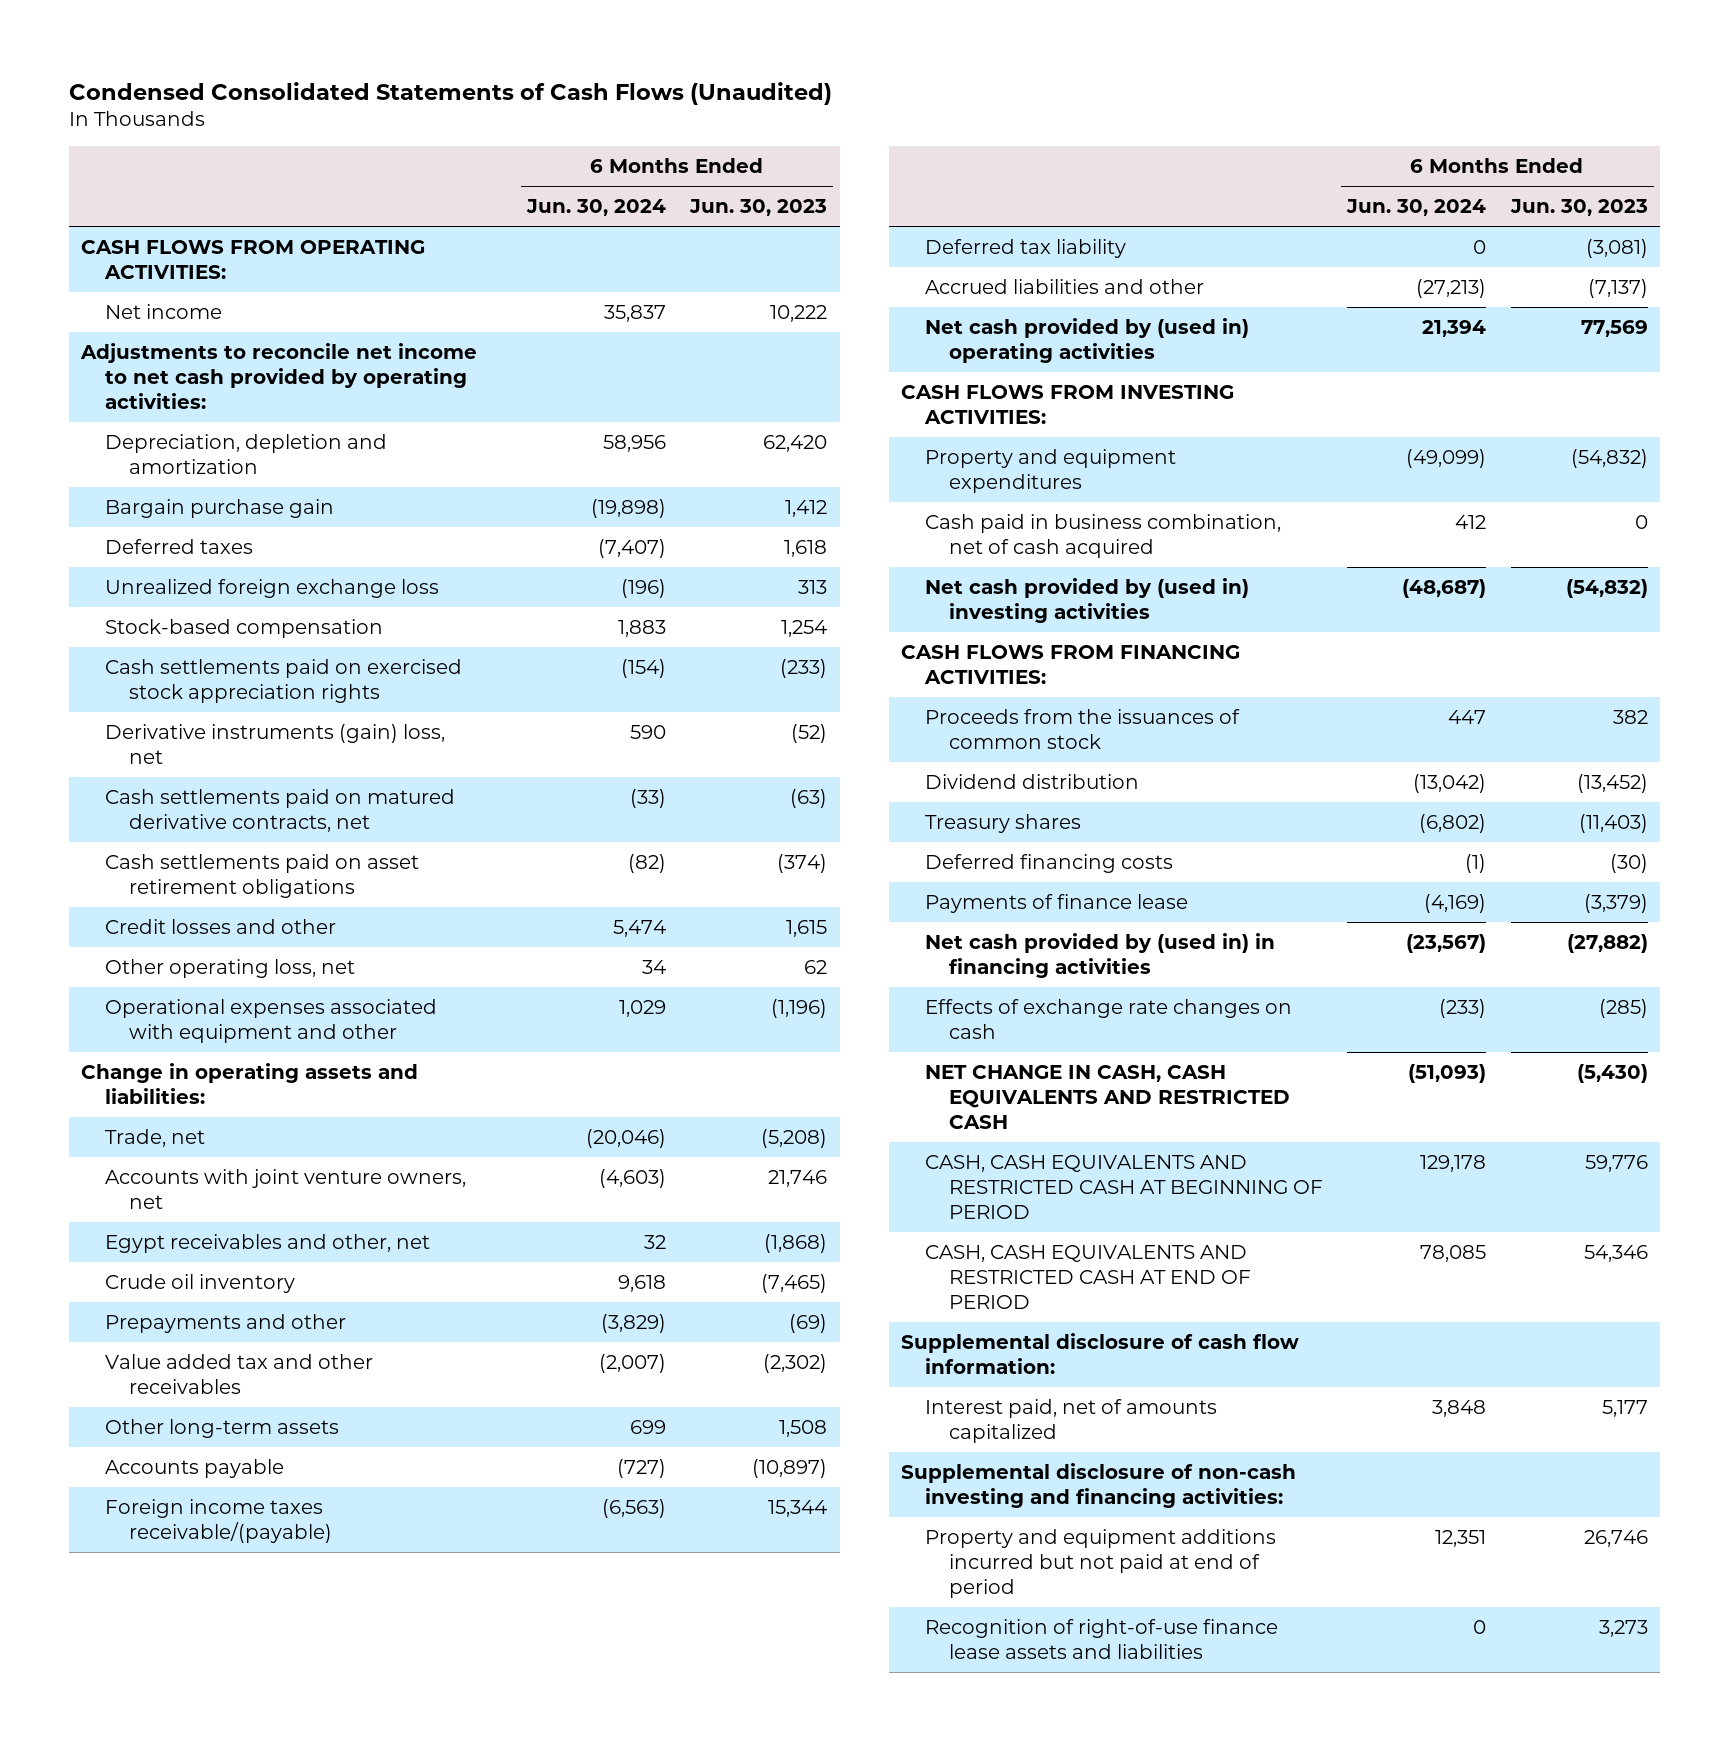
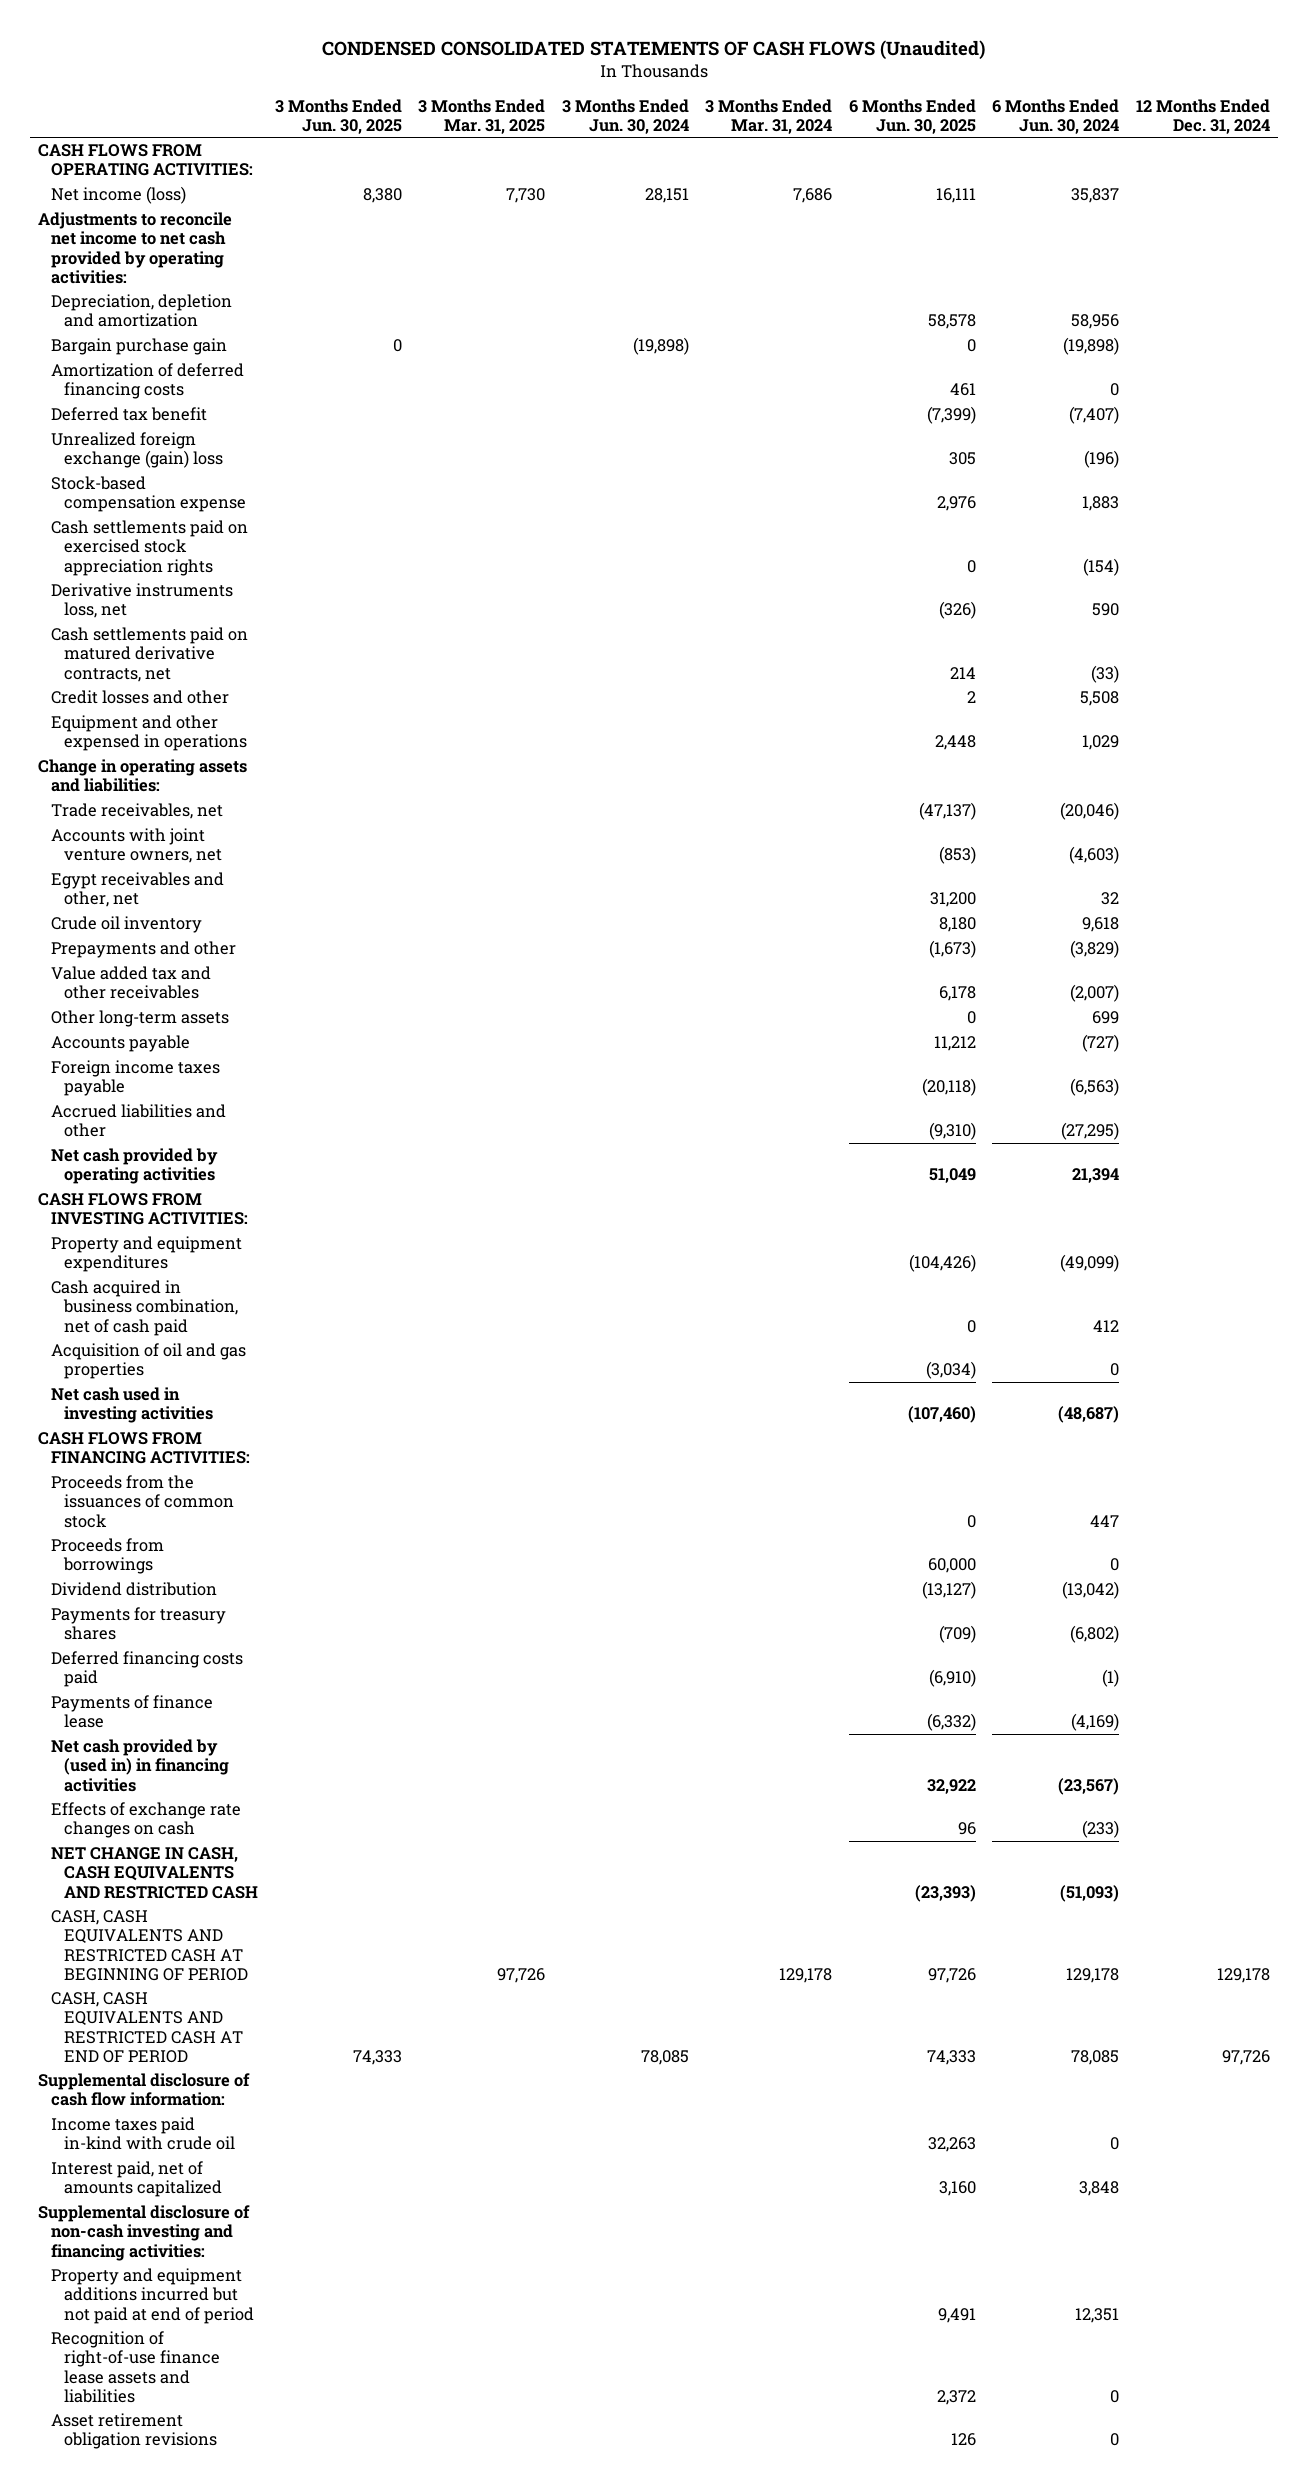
[68,81,832,105] Condensed Consolidated Statements of Cash Flows (Unaudited) -> [322,40,986,61] CONDENSED CONSOLIDATED STATEMENTS OF CASH FLOWS (Unaudited)
[689,198,828,216] Jun. 30, 2023 -> none
none -> [274,98,402,134] 3 Months Ended Jun. 30, 2025
none -> [418,98,546,134] 3 Months Ended Mar. 31, 2025
none -> [561,98,689,134] 3 Months Ended Jun. 30, 2024
none -> [705,98,833,134] 3 Months Ended Mar. 31, 2024
none -> [848,98,976,134] 6 Months Ended Jun. 30, 2025
none -> [1135,98,1270,134] 12 Months Ended Dec. 31, 2024
[104,303,222,319] Net income -> [51,186,187,205] Net income (loss)
none -> [51,363,245,400] Amortization of deferred financing costs
[104,538,253,554] Deferred taxes -> [51,407,208,422] Deferred tax benefit
[104,578,439,598] Unrealized foreign exchange loss -> [51,432,224,469] Unrealized foreign exchange (gain) loss
[104,618,383,638] Stock-based compensation -> [51,476,247,513] Stock-based compensation expense
[104,723,445,765] Derivative instruments (gain) loss, net -> [51,583,234,619] Derivative instruments loss, net
[104,853,419,899] Cash settlements paid on asset retirement obligations -> none
[104,958,355,978] Other operating loss, net -> none
[613,919,667,937] 5,474 -> [1080,691,1120,707] 5,508
[104,998,437,1044] Operational expenses associated with equipment and other -> [51,715,248,752] Equipment and other expensed in operations
[104,1128,205,1147] Trade, net -> [51,803,224,820] Trade receivables, net
[925,238,1127,258] Deferred tax liability -> none
[104,1498,332,1544] Foreign income taxes receivable/(payable) -> [51,1060,221,1097] Foreign income taxes payable
[1416,278,1487,298] (27,213) -> [1061,1122,1120,1141] (27,295)
[925,317,1250,364] Net cash provided by (used in) operating activities -> [51,1148,219,1185] Net cash provided by operating activities
[925,513,1282,559] Cash paid in business combination, net of cash acquired -> [51,1280,239,1336] Cash acquired in business combination, net of cash paid
none -> [51,1343,247,1380] Acquisition of oil and gas properties
[925,577,1250,624] Net cash provided by (used in) investing activities -> [51,1387,214,1424] Net cash used in investing activities
none -> [51,1538,165,1575] Proceeds from borrowings
[925,813,1082,833] Treasury shares -> [51,1607,227,1641] Payments for treasury shares
[925,853,1174,873] Deferred financing costs -> [51,1651,244,1688] Deferred financing costs paid
none -> [51,2117,236,2151] Income taxes paid in-kind with crude oil
none -> [51,2413,218,2450] Asset retirement obligation revisions

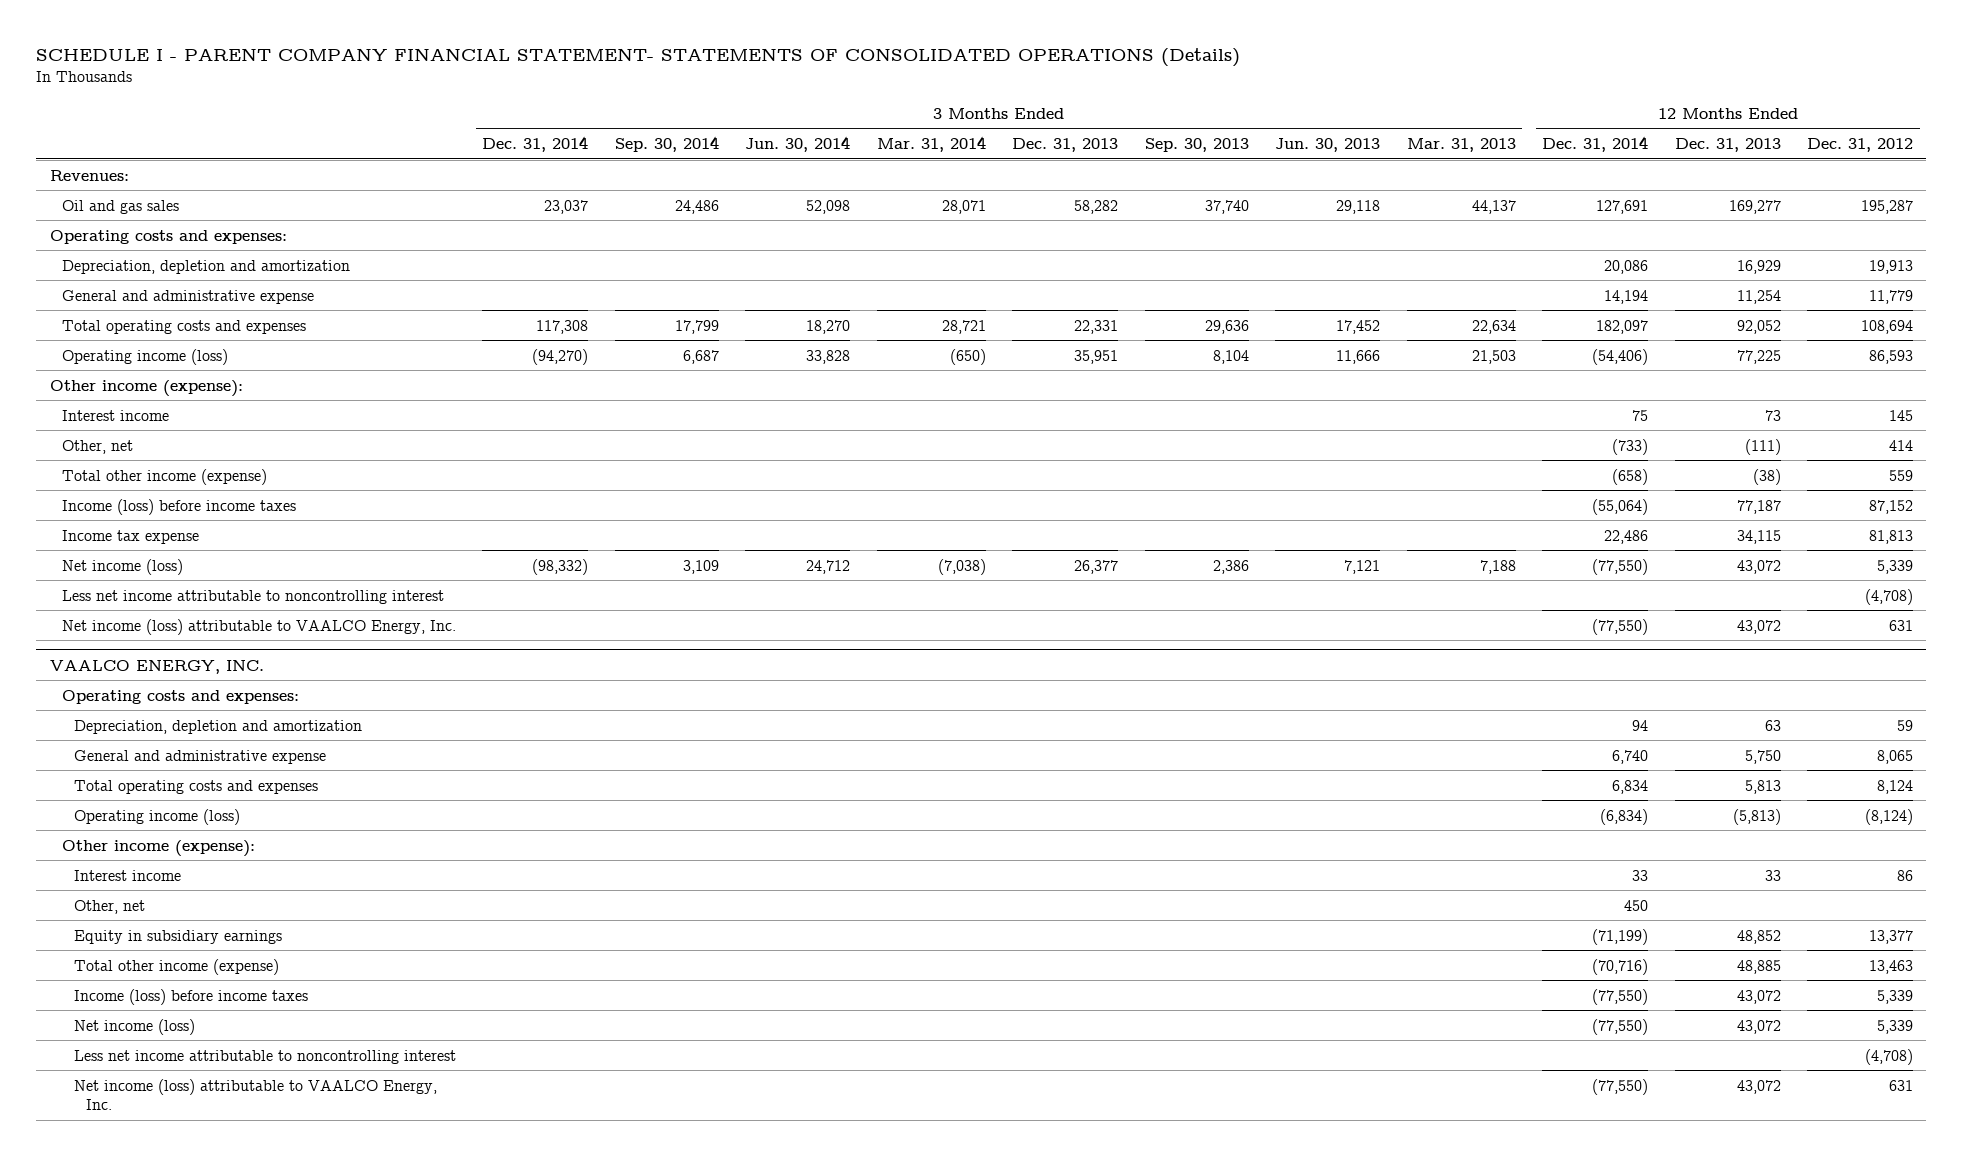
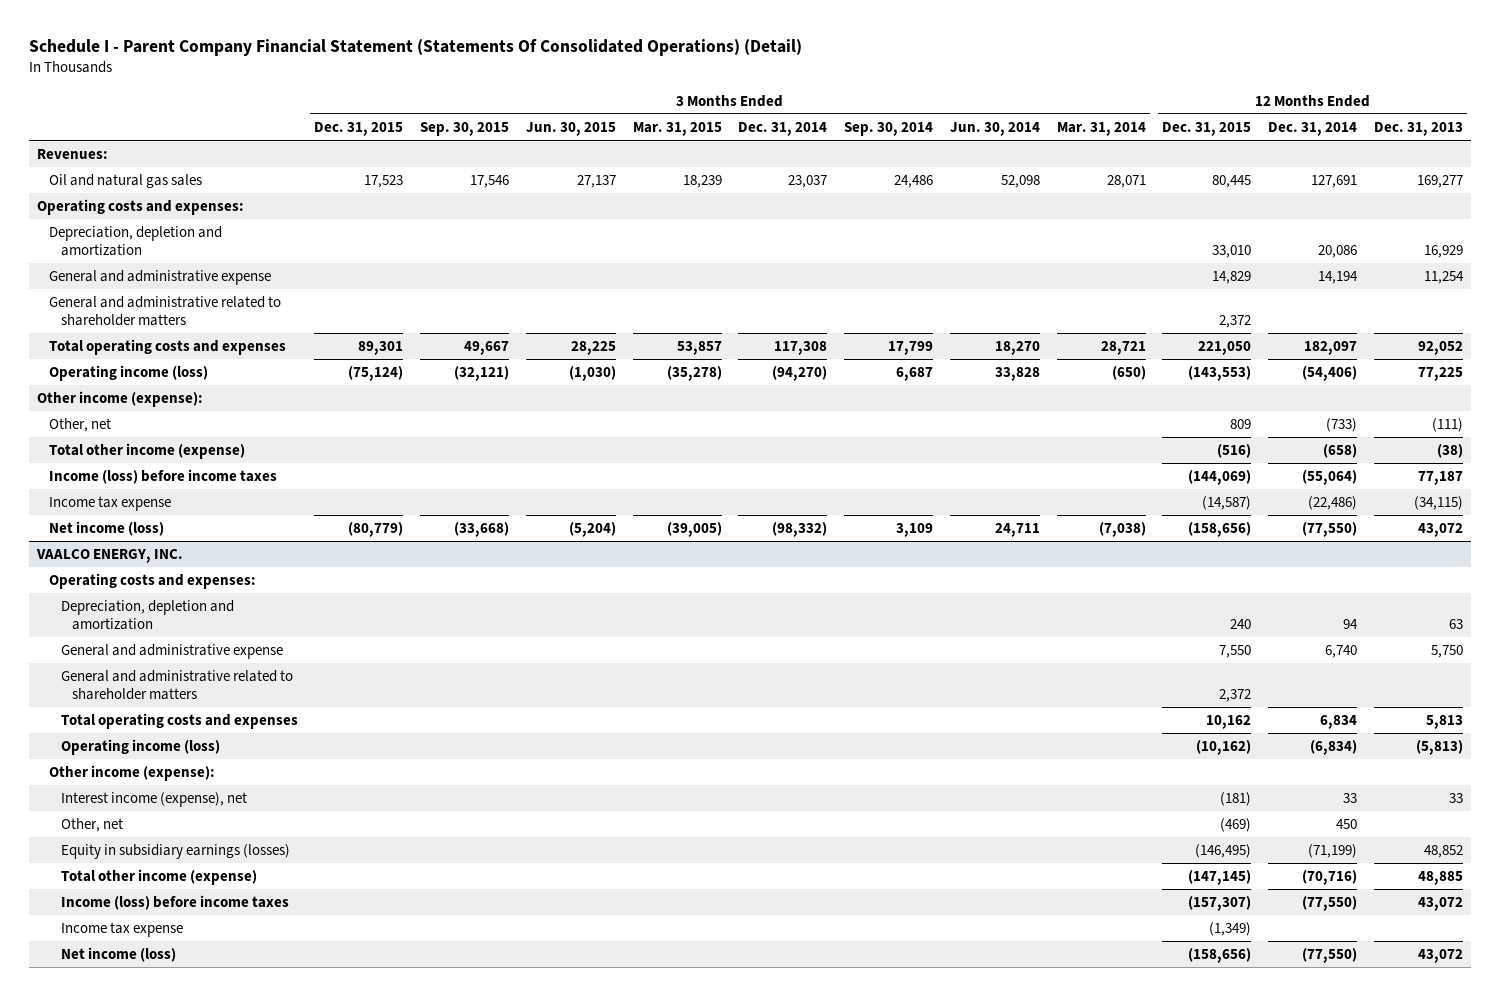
[36,48,1241,68] SCHEDULE I - PARENT COMPANY FINANCIAL STATEMENT- STATEMENTS OF CONSOLIDATED OPERATIONS (Details) -> [28,38,802,56] Schedule I - Parent Company Financial Statement (Statements Of Consolidated Operations) (Detail)
[1012,138,1119,153] Dec. 31, 2013 -> none
[1144,138,1249,153] Sep. 30, 2013 -> none
[1275,138,1381,153] Jun. 30, 2013 -> none
[1406,138,1516,153] Mar. 31, 2013 -> none
[1807,138,1914,153] Dec. 31, 2012 -> none
none -> [314,121,404,136] Dec. 31, 2015
none -> [420,121,510,136] Sep. 30, 2015
none -> [525,121,616,136] Jun. 30, 2015
none -> [632,121,722,136] Mar. 31, 2015
none -> [1162,121,1252,136] Dec. 31, 2015
[61,199,179,214] Oil and gas sales -> [48,174,202,189] Oil and natural gas sales
none -> [48,296,281,326] General and administrative related to shareholder matters
[61,409,169,421] Interest income -> none
[61,589,444,604] Less net income attributable to noncontrolling interest -> none
[61,618,456,635] Net income (loss) attributable to VAALCO Energy, Inc. -> none
[1604,529,1649,544] 22,486 -> [1308,496,1358,511] (22,486)
[1736,529,1781,544] 34,115 -> [1413,496,1463,511] (34,115)
[806,559,851,574] 24,712 -> [994,523,1040,538] 24,711
none -> [60,670,293,700] General and administrative related to shareholder matters
[73,869,181,881] Interest income -> [60,792,247,808] Interest income (expense), net
[73,929,282,944] Equity in subsidiary earnings -> [60,844,290,860] Equity in subsidiary earnings (losses)
none -> [60,922,183,938] Income tax expense
[73,1049,456,1064] Less net income attributable to noncontrolling interest -> none
[73,1078,437,1111] Net income (loss) attributable to VAALCO Energy, Inc. -> none

